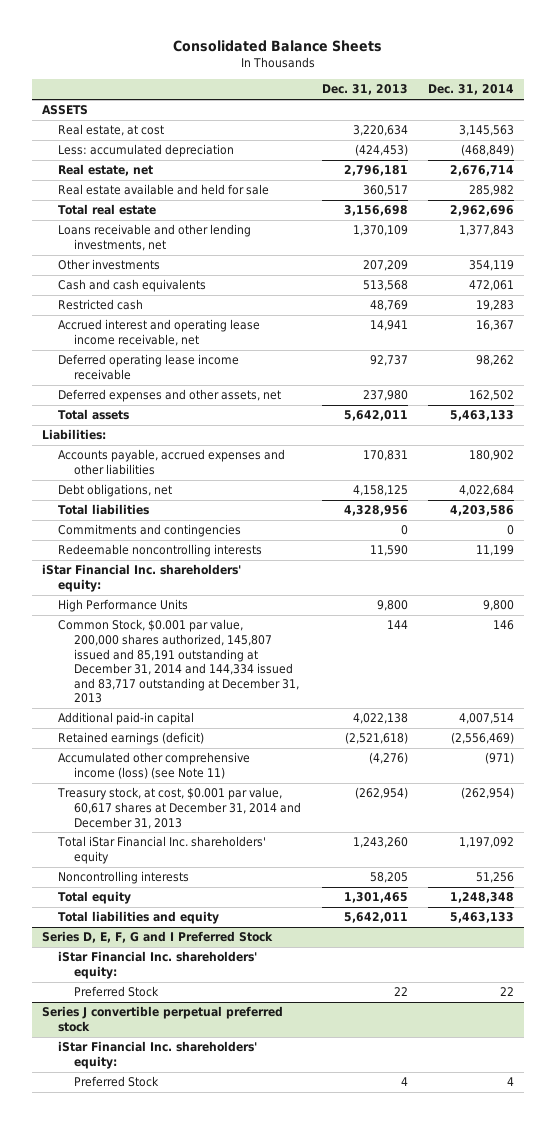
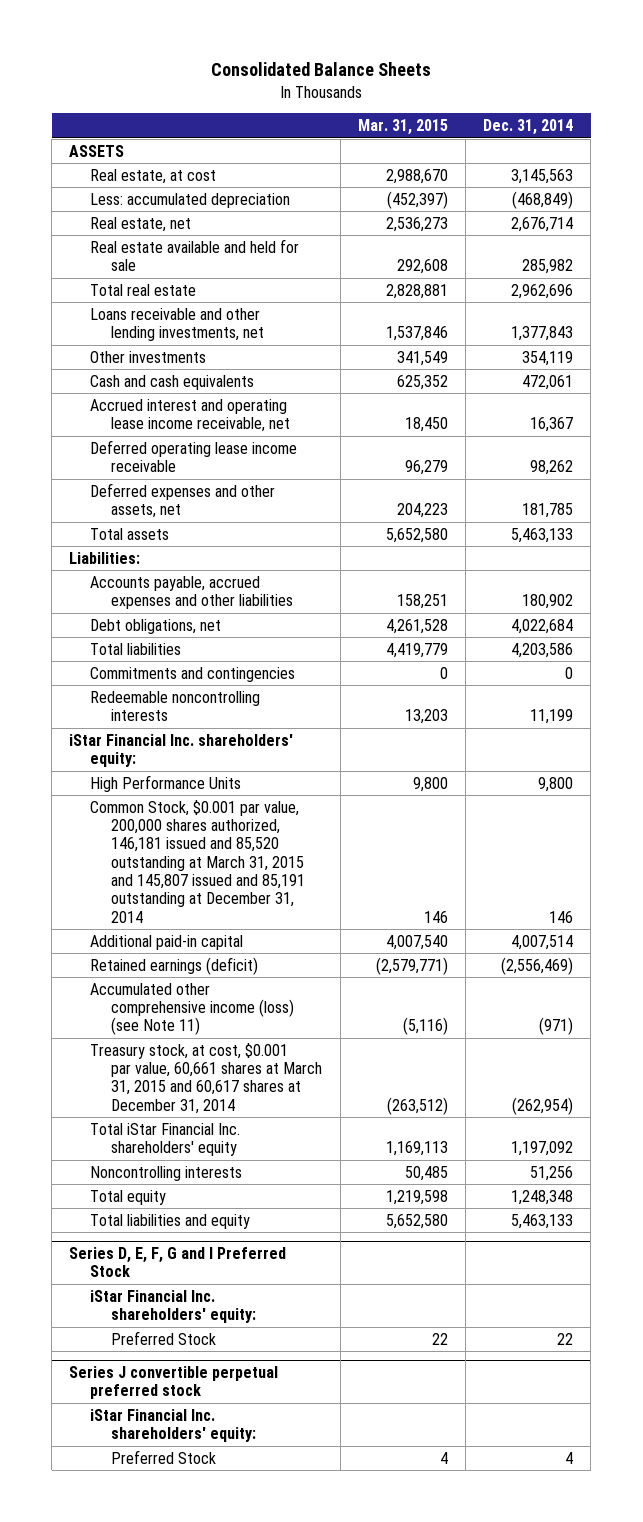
[321,84,408,96] Dec. 31, 2013 -> none
none -> [357,119,448,136] Mar. 31, 2015
[58,299,144,311] Restricted cash -> none
[469,390,515,402] 162,502 -> [522,503,574,519] 181,785
[58,619,300,704] Common Stock, $0.001 par value, 200,000 shares authorized, 145,807 issued and 85,191 outstanding at December 31, 2014 and 144,334 issued and 83,717 outstanding at December 31, 2013 -> [90,799,306,923] Common Stock, $0.001 par value, 200,000 shares authorized, 146,181 issued and 85,520 outstanding at March 31, 2015 and 145,807 issued and 85,191 outstanding at December 31, 2014
[57,787,302,829] Treasury stock, at cost, $0.001 par value, 60,617 shares at December 31, 2014 and December 31, 2013 -> [90,1042,323,1114] Treasury stock, at cost, $0.001 par value, 60,661 shares at March 31, 2015 and 60,617 shares at December 31, 2014

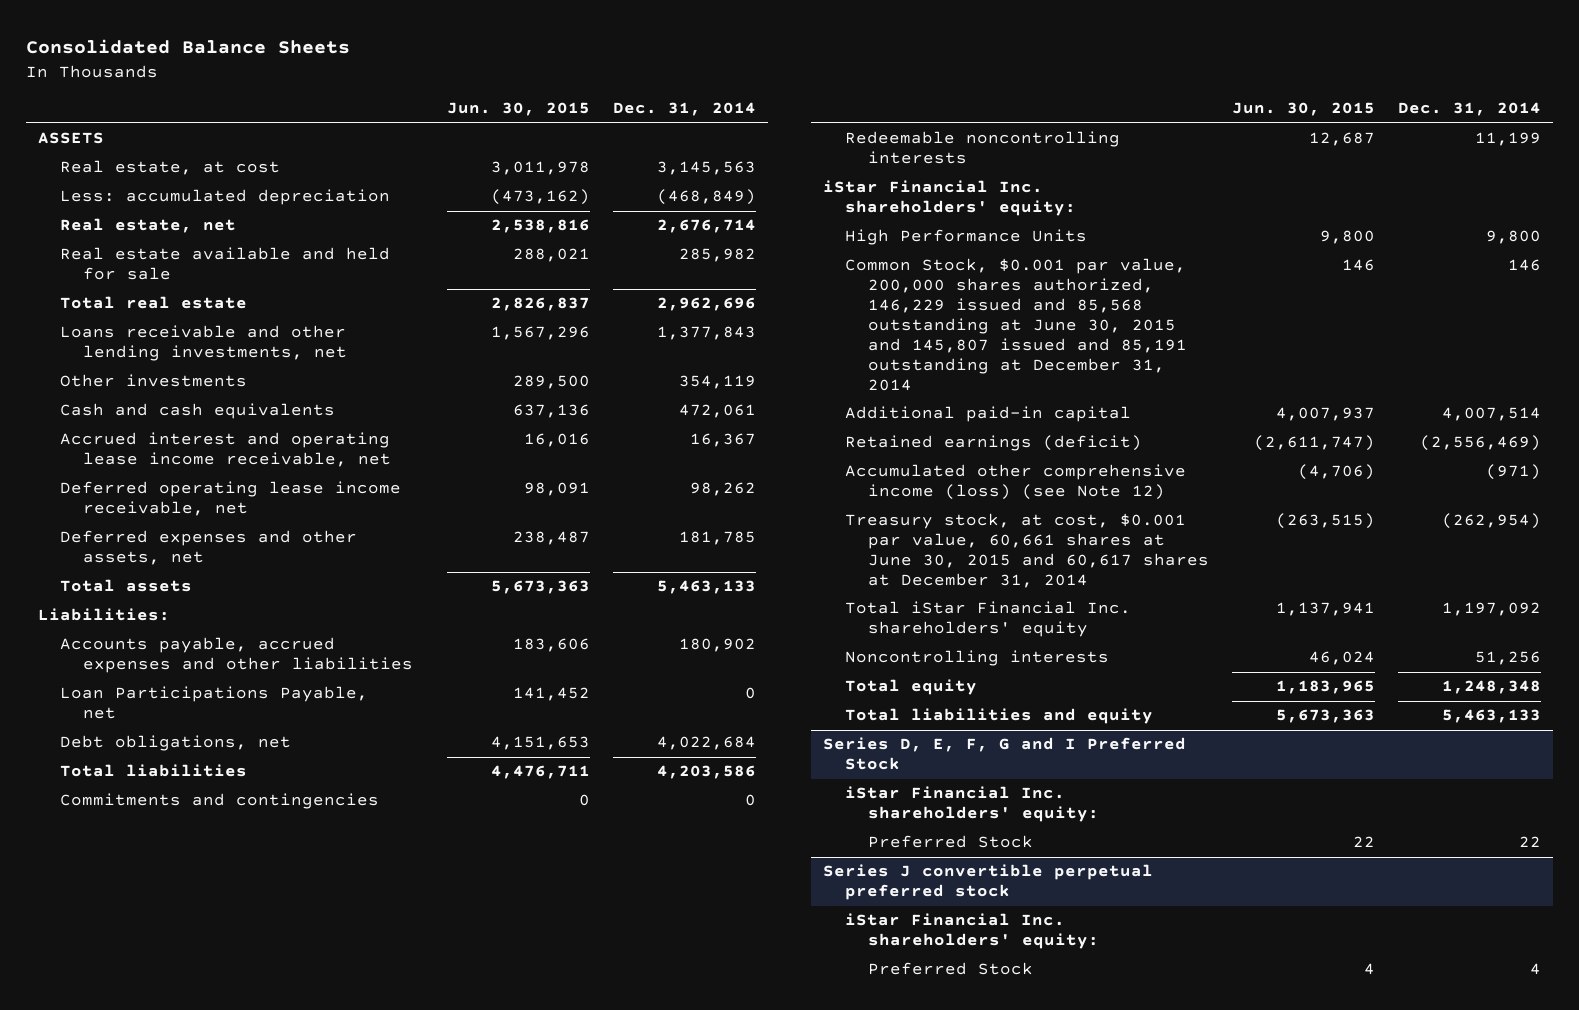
[357,119,448,136] Mar. 31, 2015 -> none
none -> [447,102,591,117] Jun. 30, 2015
[90,439,298,473] Deferred operating lease income receivable -> [60,481,402,517] Deferred operating lease income receivable, net
none -> [60,686,369,720] Loan Participations Payable, net
[90,799,306,923] Common Stock, $0.001 par value, 200,000 shares authorized, 146,181 issued and 85,520 outstanding at March 31, 2015 and 145,807 issued and 85,191 outstanding at December 31, 2014 -> [845,258,1187,391] Common Stock, $0.001 par value, 200,000 shares authorized, 146,229 issued and 85,568 outstanding at June 30, 2015 and 145,807 issued and 85,191 outstanding at December 31, 2014
[90,982,295,1036] Accumulated other comprehensive income (loss) (see Note 11) -> [845,464,1187,501] Accumulated other comprehensive income (loss) (see Note 12)
[90,1042,323,1114] Treasury stock, at cost, $0.001 par value, 60,661 shares at March 31, 2015 and 60,617 shares at December 31, 2014 -> [845,513,1209,589] Treasury stock, at cost, $0.001 par value, 60,661 shares at June 30, 2015 and 60,617 shares at December 31, 2014

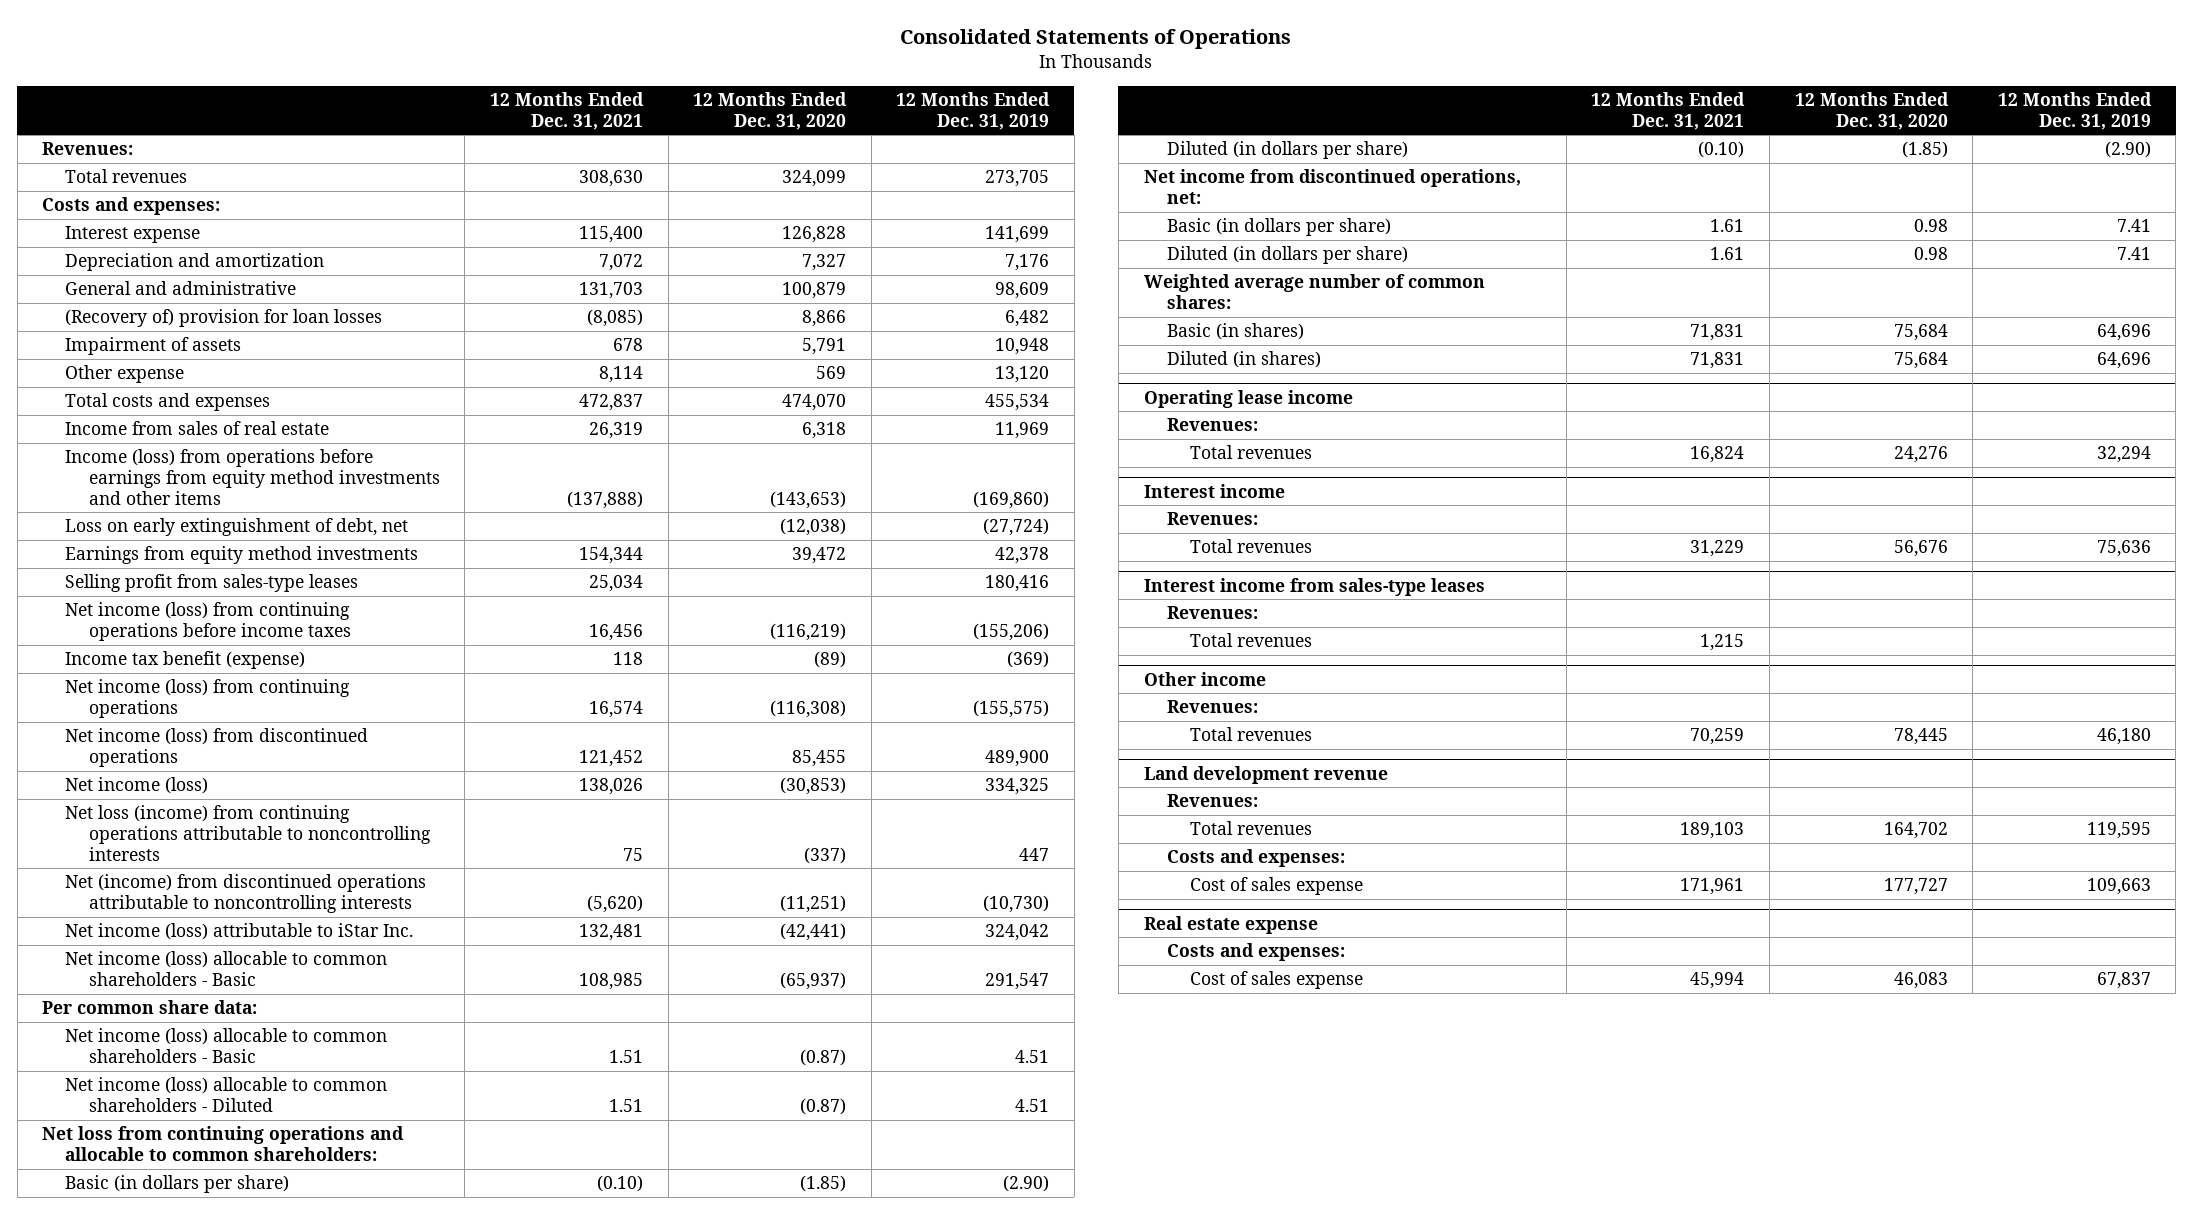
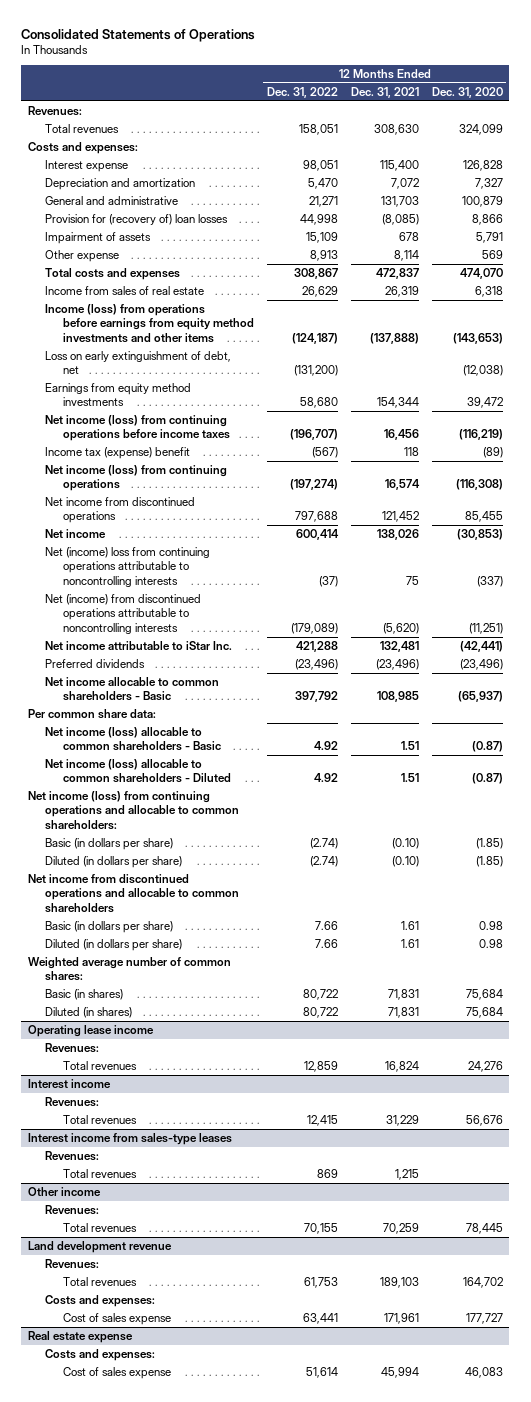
[896,91,1051,130] 12 Months Ended Dec. 31, 2019 -> none
none -> [266,86,338,98] Dec. 31, 2022
[65,309,383,328] (Recovery of) provision for loan losses -> [45,213,229,225] Provision for (recovery of) loan losses
[65,574,359,593] Selling profit from sales-type leases -> none
[65,651,306,670] Income tax benefit (expense) -> [45,446,191,459] Income tax (expense) benefit
[65,728,369,767] Net income (loss) from discontinued operations -> [45,496,196,524] Net income from discontinued operations
[65,777,209,795] Net income (loss) -> [45,528,107,538] Net income
[65,805,431,861] Net loss (income) from continuing operations attributable to noncontrolling interests -> [45,546,211,587] Net (income) loss from continuing operations attributable to noncontrolling interests
[65,923,414,941] Net income (loss) attributable to iStar Inc. -> [45,640,233,650] Net income attributable to iStar Inc.
none -> [45,658,146,668] Preferred dividends
[65,951,388,986] Net income (loss) allocable to common shareholders - Basic -> [45,676,220,702] Net income allocable to common shareholders - Basic
[42,1126,405,1161] Net loss from continuing operations and allocable to common shareholders: -> [27,790,240,830] Net income (loss) from continuing operations and allocable to common shareholders:
[1143,169,1521,204] Net income from discontinued operations, net: -> [27,873,240,913] Net income from discontinued operations and allocable to common shareholders

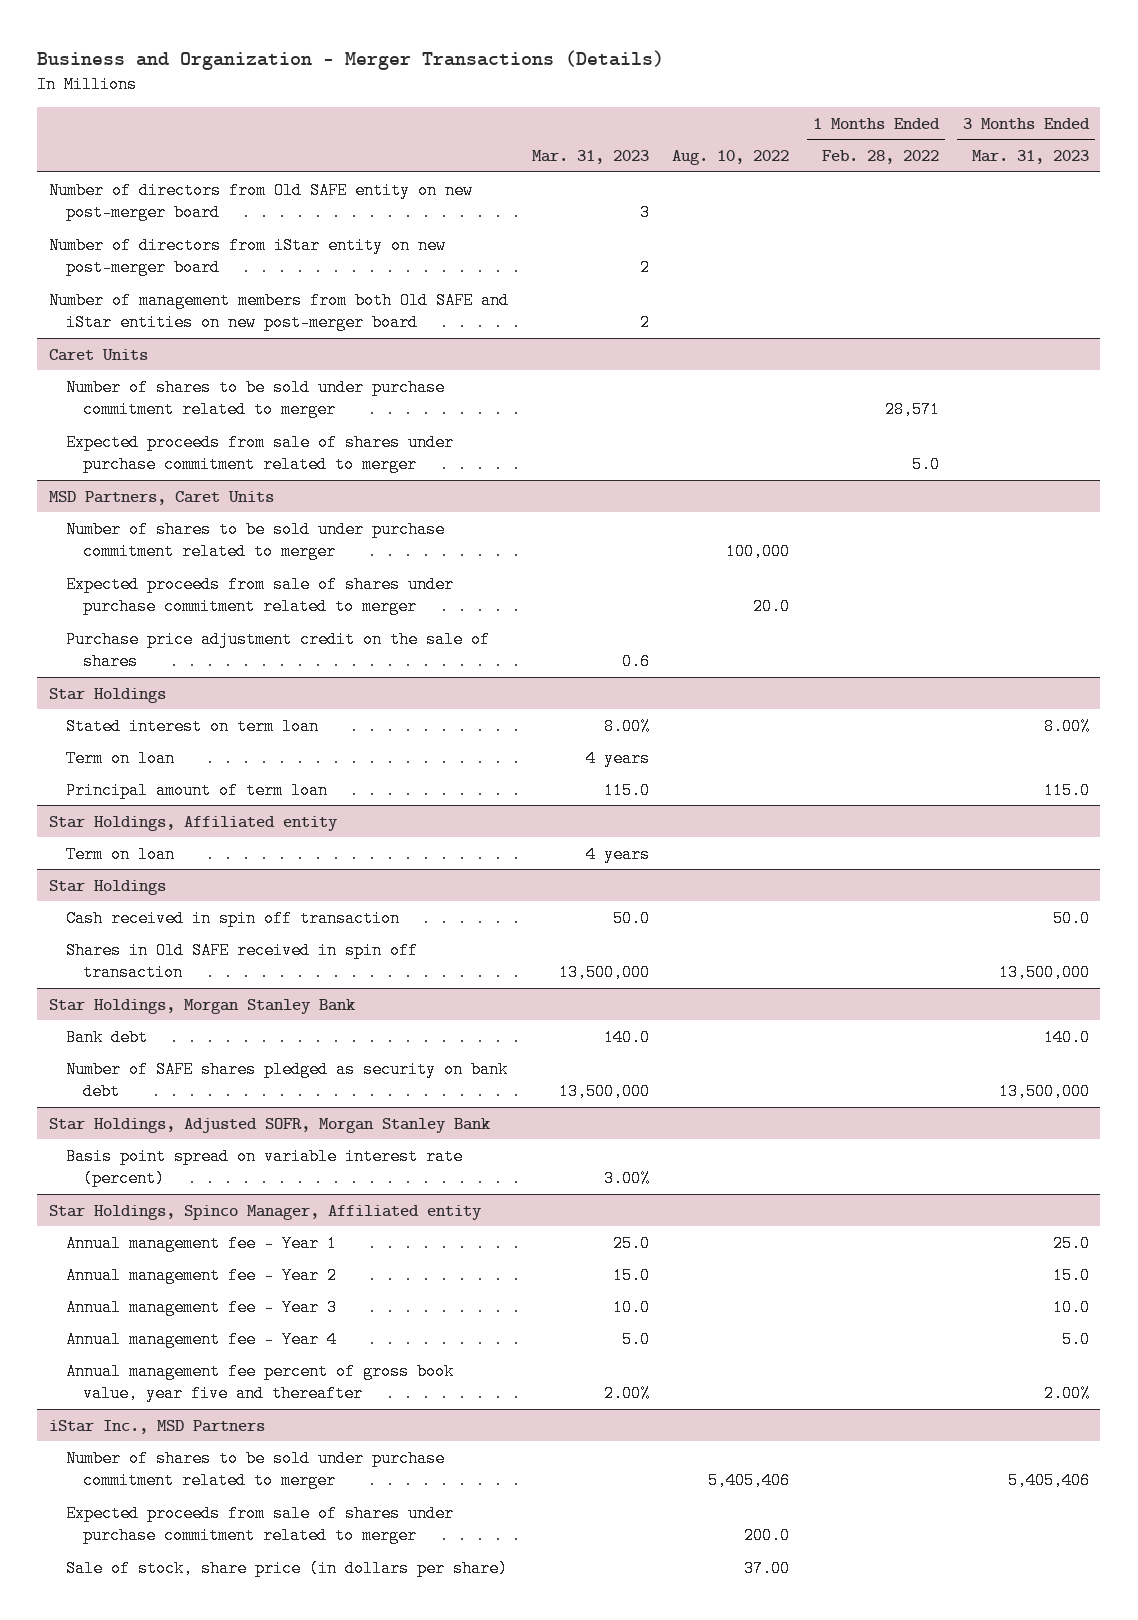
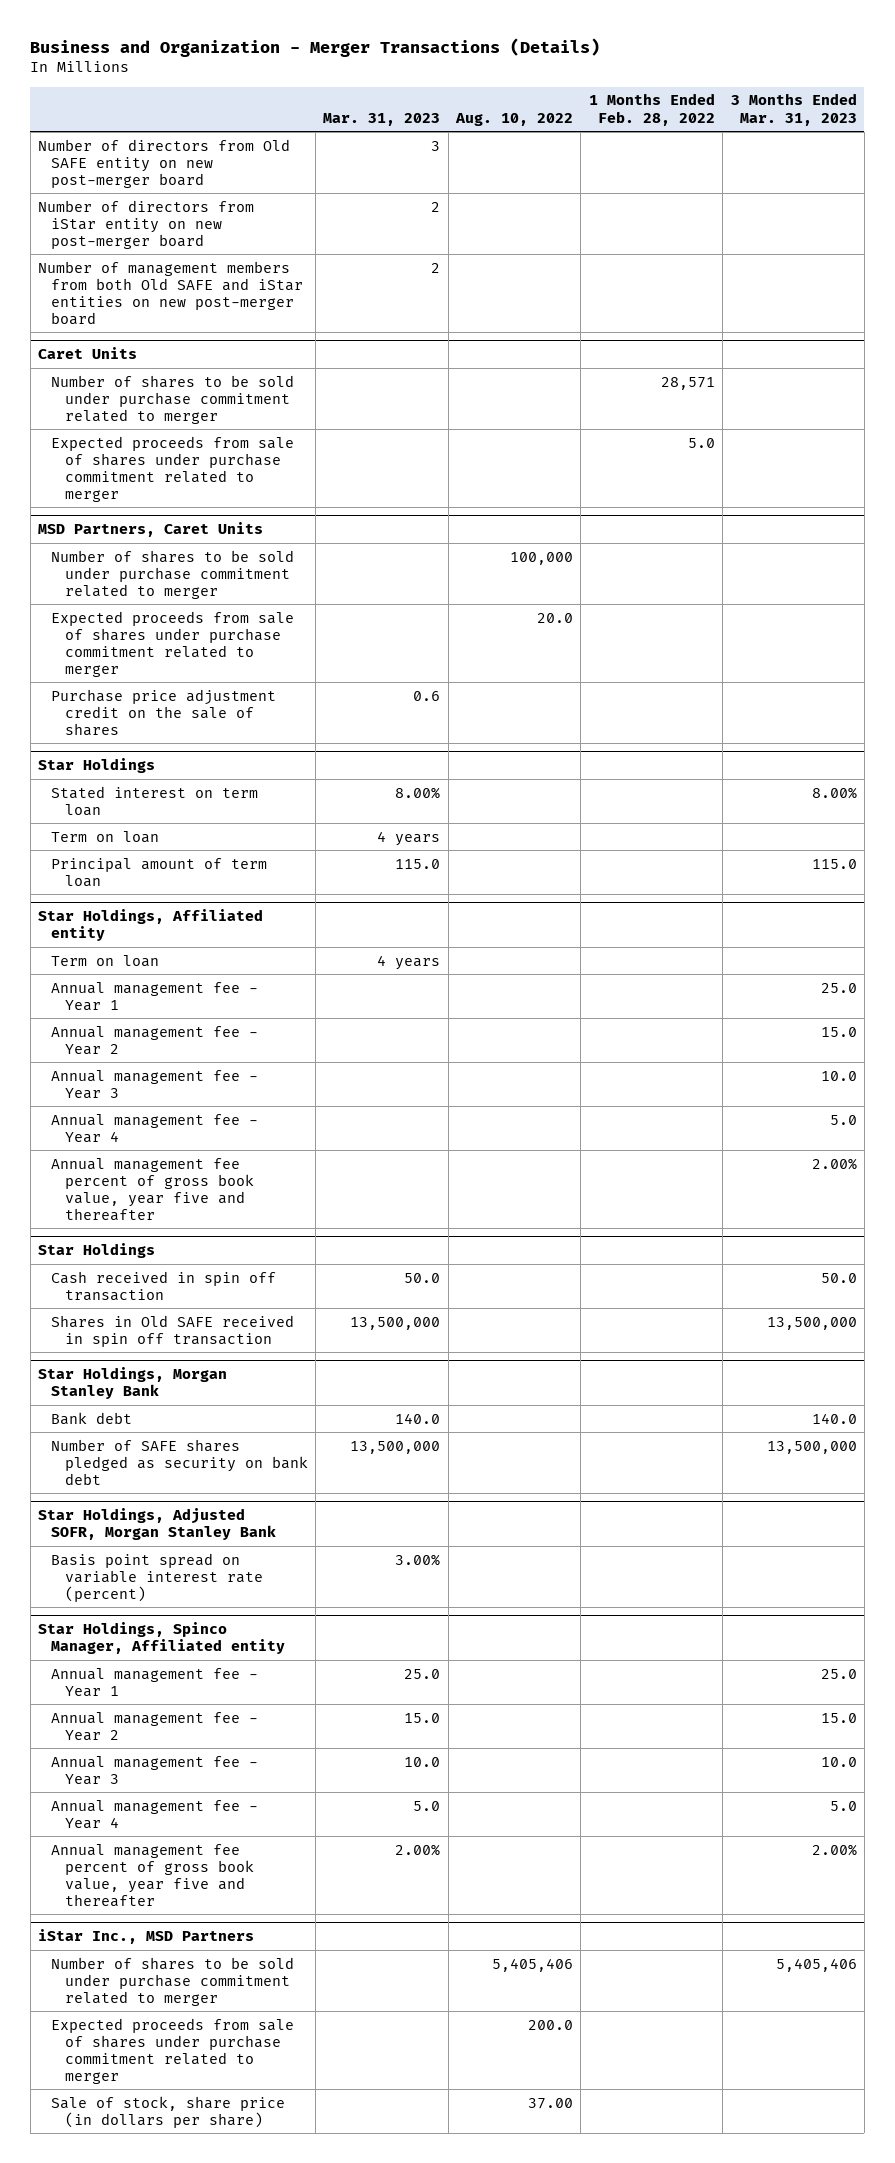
none -> [51,981,259,1011] Annual management fee - Year 1
none -> [51,1025,259,1055] Annual management fee - Year 2
none -> [51,1069,259,1099] Annual management fee - Year 3
none -> [51,1113,259,1143] Annual management fee - Year 4
none -> [51,1157,254,1221] Annual management fee percent of gross book value, year five and thereafter

